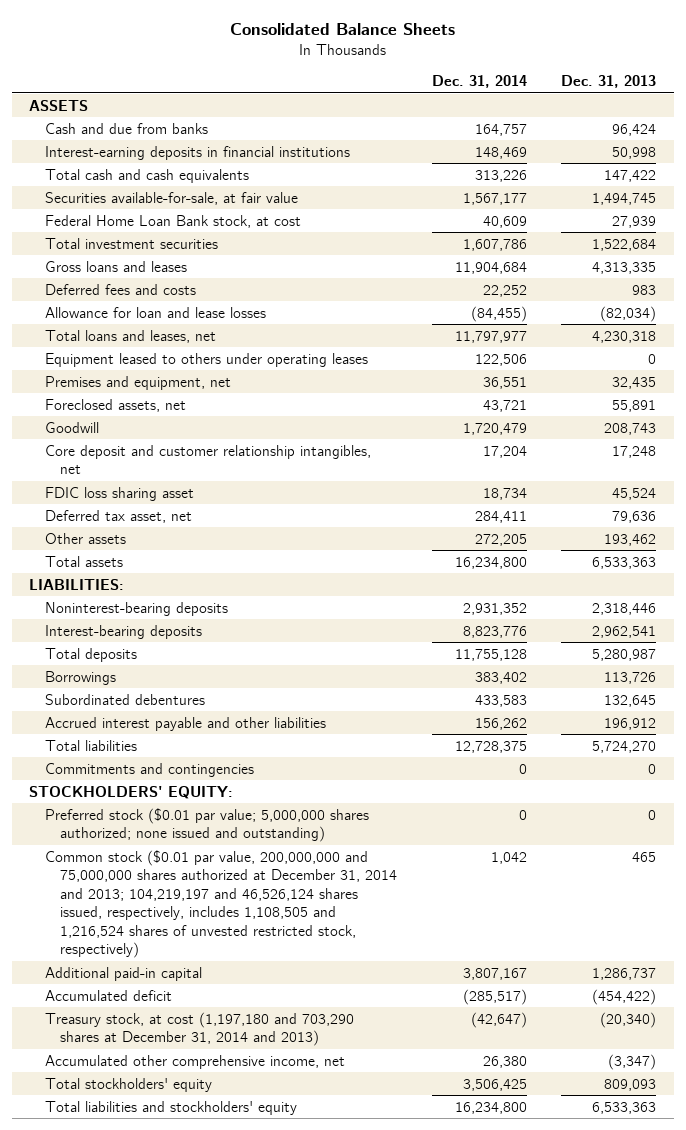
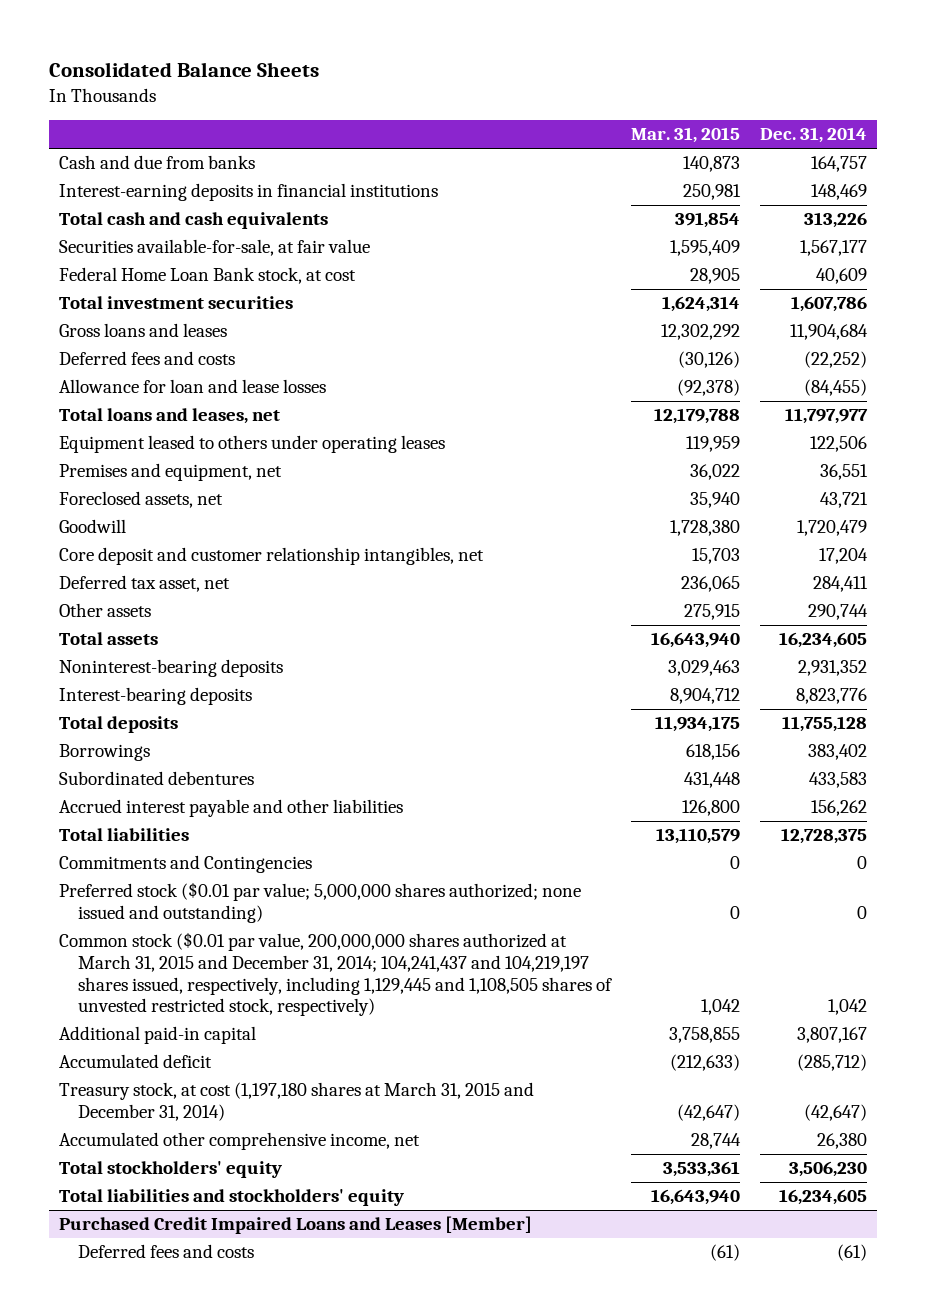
[561,75,657,89] Dec. 31, 2013 -> none
none -> [631,127,741,144] Mar. 31, 2015
[29,99,89,111] ASSETS -> none
[482,284,527,297] 22,252 -> [804,351,868,369] (22,252)
[44,486,194,501] FDIC loss sharing asset -> none
[29,578,125,590] LIABILITIES: -> none
[474,533,527,546] 272,205 -> [808,604,869,621] 290,744
[454,556,527,569] 16,234,800 -> [779,632,868,649] 16,234,605
[29,785,234,799] STOCKHOLDERS' EQUITY: -> none
[44,762,254,777] Commitments and contingencies -> [59,855,313,874] Commitments and Contingencies
[44,849,397,959] Common stock ($0.01 par value, 200,000,000 and 75,000,000 shares authorized at December 31, 2014 and 2013; 104,219,197 and 46,526,124 shares issued, respectively, includes 1,108,505 and 1,216,524 shares of unvested restricted stock, respectively) -> [59,932,612,1017] Common stock ($0.01 par value, 200,000,000 shares authorized at March 31, 2015 and December 31, 2014; 104,241,437 and 104,219,197 shares issued, respectively, including 1,129,445 and 1,108,505 shares of unvested restricted stock, respectively)
[462,988,527,1005] (285,517) -> [797,1054,868,1072] (285,712)
[44,1011,354,1047] Treasury stock, at cost (1,197,180 and 703,290 shares at December 31, 2014 and 2013) -> [59,1082,535,1121] Treasury stock, at cost (1,197,180 shares at March 31, 2015 and December 31, 2014)
[462,1078,527,1091] 3,506,425 -> [789,1161,868,1178] 3,506,230
[454,1101,527,1114] 16,234,800 -> [779,1189,868,1206] 16,234,605
none -> [59,1216,533,1235] Purchased Credit Impaired Loans and Leases [Member]
none -> [77,1244,254,1259] Deferred fees and costs

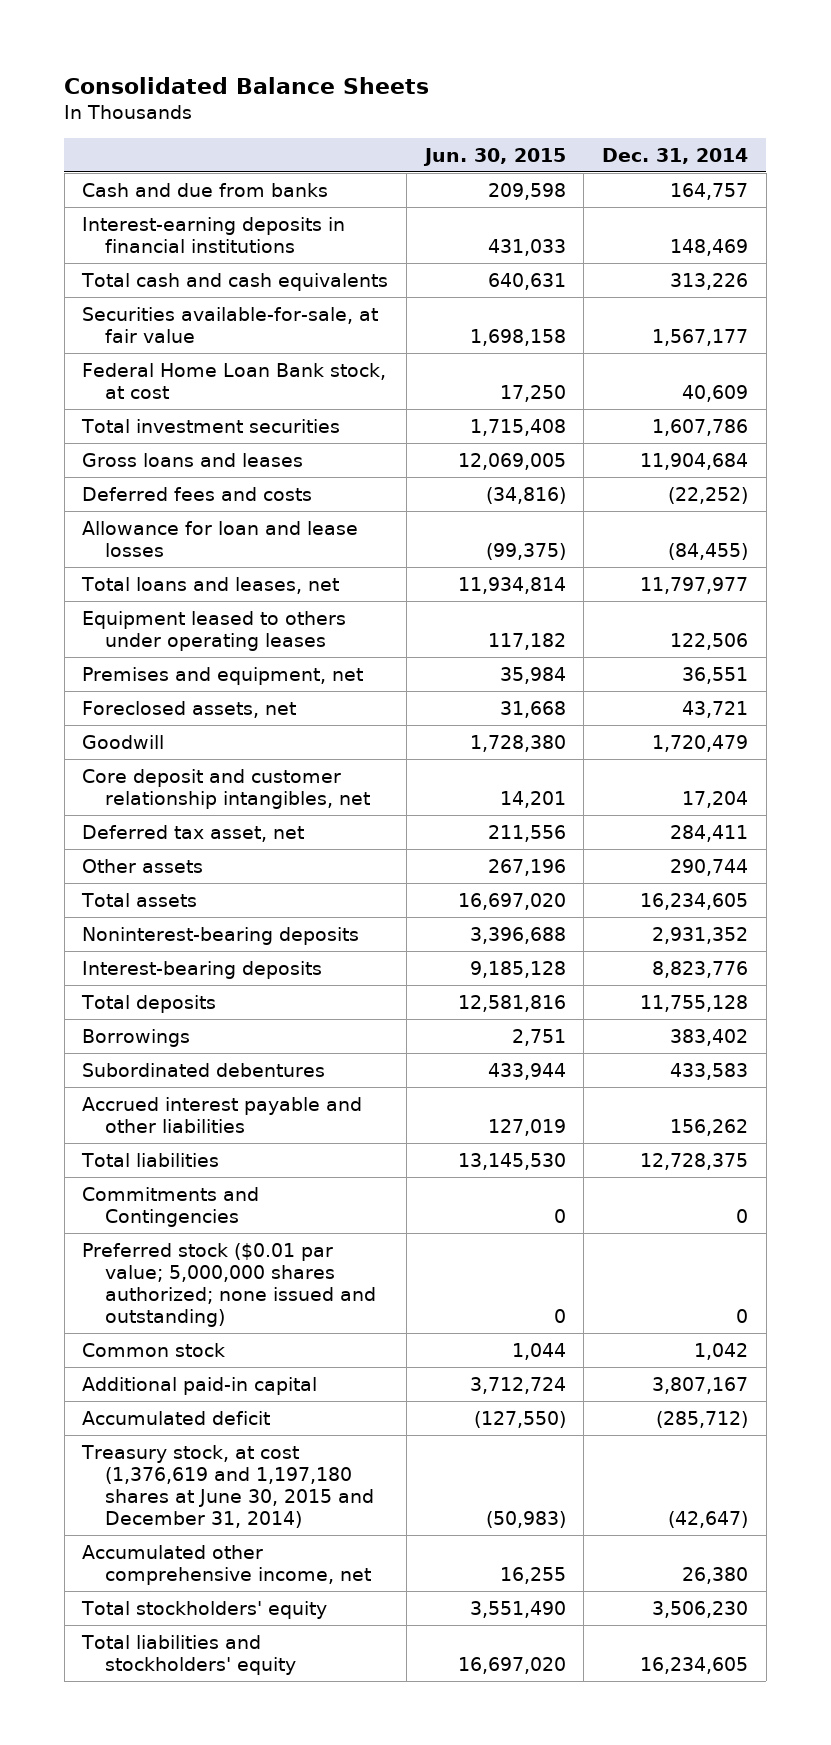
[631,127,741,144] Mar. 31, 2015 -> none
none -> [422,147,566,166] Jun. 30, 2015
[59,932,612,1017] Common stock ($0.01 par value, 200,000,000 shares authorized at March 31, 2015 and December 31, 2014; 104,241,437 and 104,219,197 shares issued, respectively, including 1,129,445 and 1,108,505 shares of unvested restricted stock, respectively) -> [82,1342,226,1357] Common stock
[59,1082,535,1121] Treasury stock, at cost (1,197,180 shares at March 31, 2015 and December 31, 2014) -> [81,1444,374,1528] Treasury stock, at cost (1,376,619 and 1,197,180 shares at June 30, 2015 and December 31, 2014)
[59,1216,533,1235] Purchased Credit Impaired Loans and Leases [Member] -> none
[77,1244,254,1259] Deferred fees and costs -> none

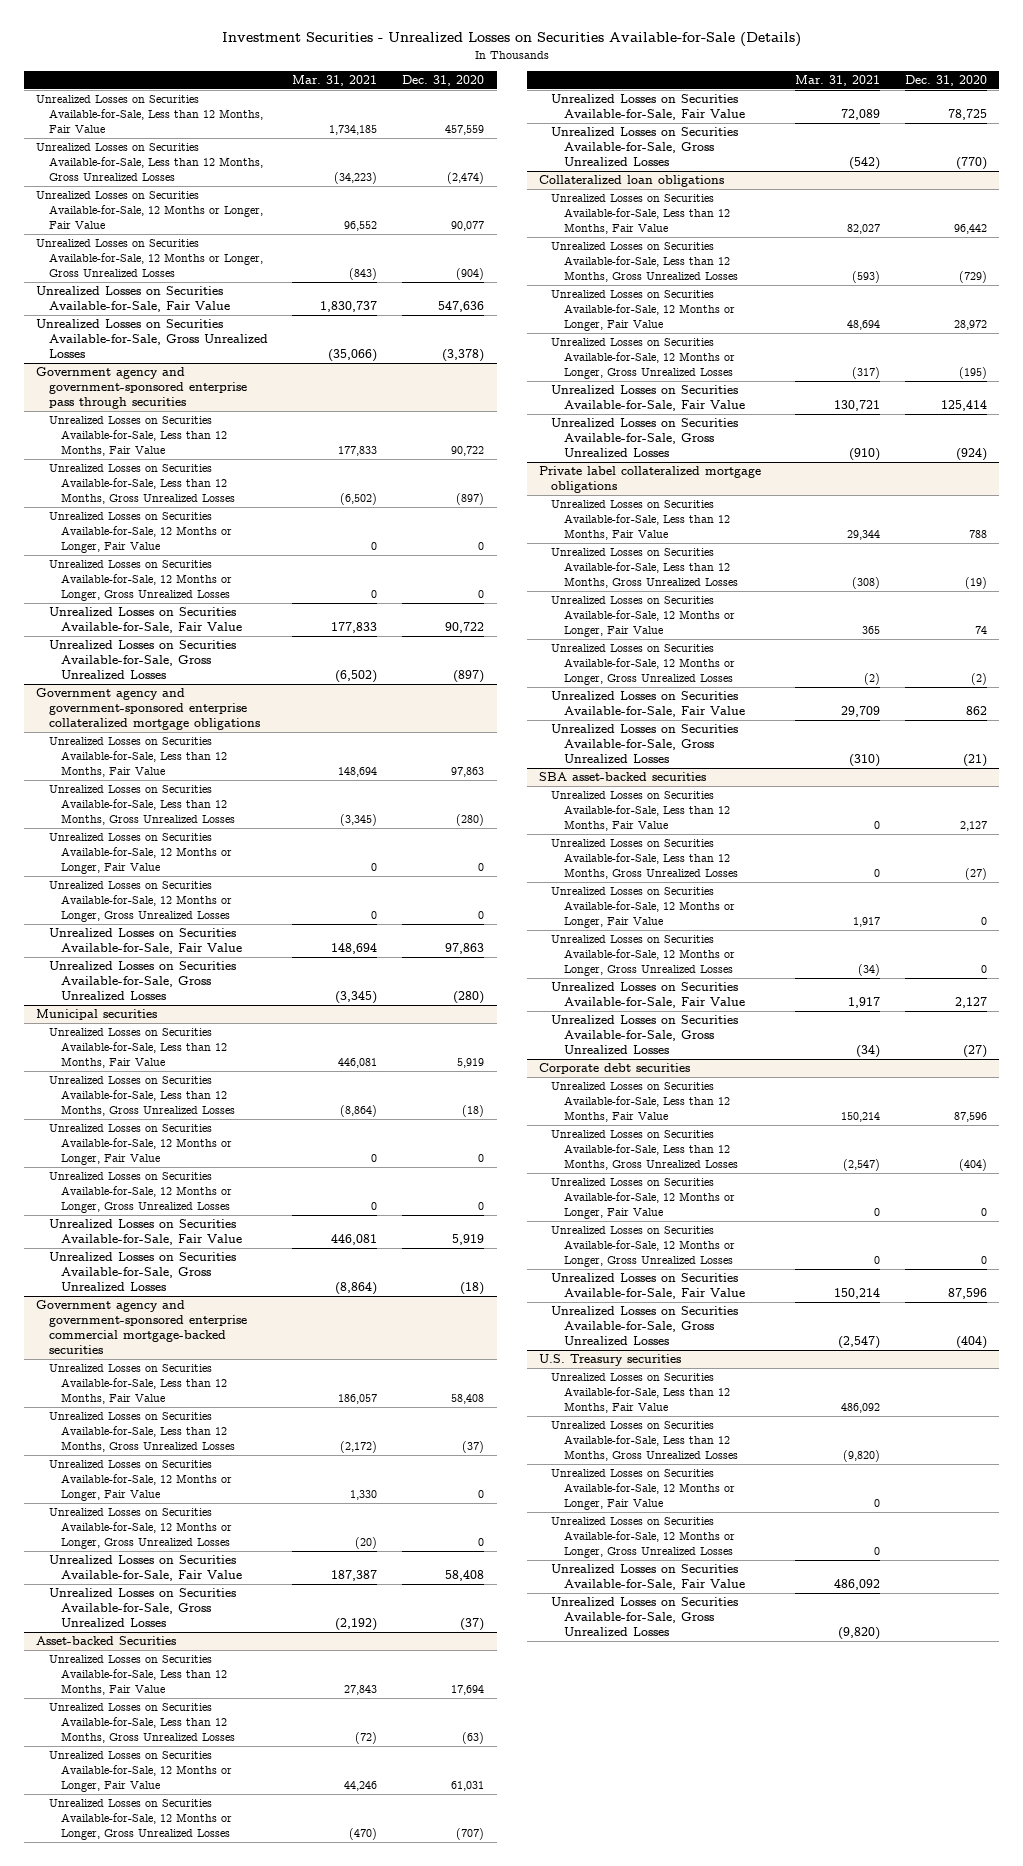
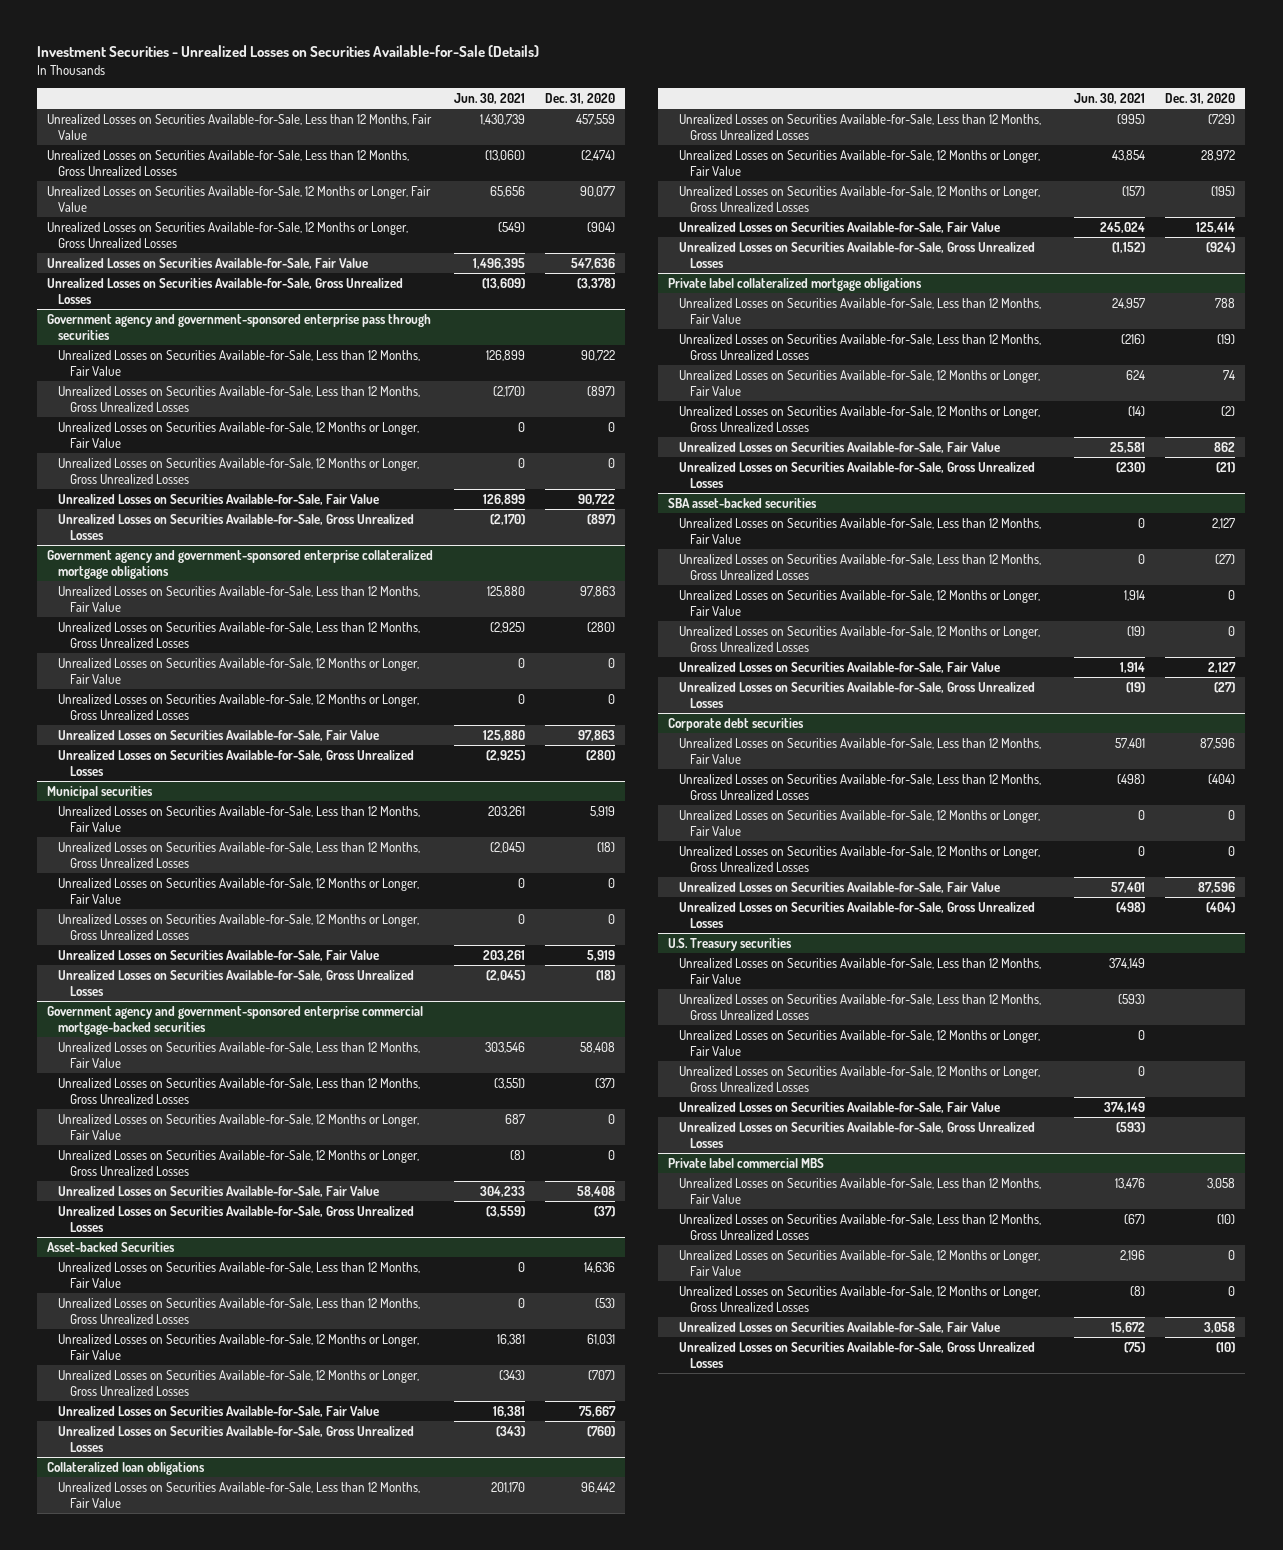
[292,74,378,86] Mar. 31, 2021 -> none
none -> [453,92,525,104] Jun. 30, 2021
[451,1685,485,1696] 17,694 -> [583,1261,615,1273] 14,636
[462,1732,485,1745] (63) -> [594,1297,615,1308] (53)
[947,109,987,121] 78,725 -> [578,1405,616,1417] 75,667
[955,157,987,171] (770) -> [586,1425,615,1437] (760)
none -> [667,1157,824,1168] Private label commercial MBS
none -> [678,1177,1041,1204] Unrealized Losses on Securities Available-for-Sale, Less than 12 Months, Fair Value
none -> [678,1213,1041,1240] Unrealized Losses on Securities Available-for-Sale, Less than 12 Months, Gross Unrealized Losses
none -> [678,1249,1040,1276] Unrealized Losses on Securities Available-for-Sale, 12 Months or Longer, Fair Value
none -> [678,1285,1040,1312] Unrealized Losses on Securities Available-for-Sale, 12 Months or Longer, Gross Unrealized Losses
none -> [678,1321,1000,1333] Unrealized Losses on Securities Available-for-Sale, Fair Value
none -> [678,1341,1035,1368] Unrealized Losses on Securities Available-for-Sale, Gross Unrealized Losses

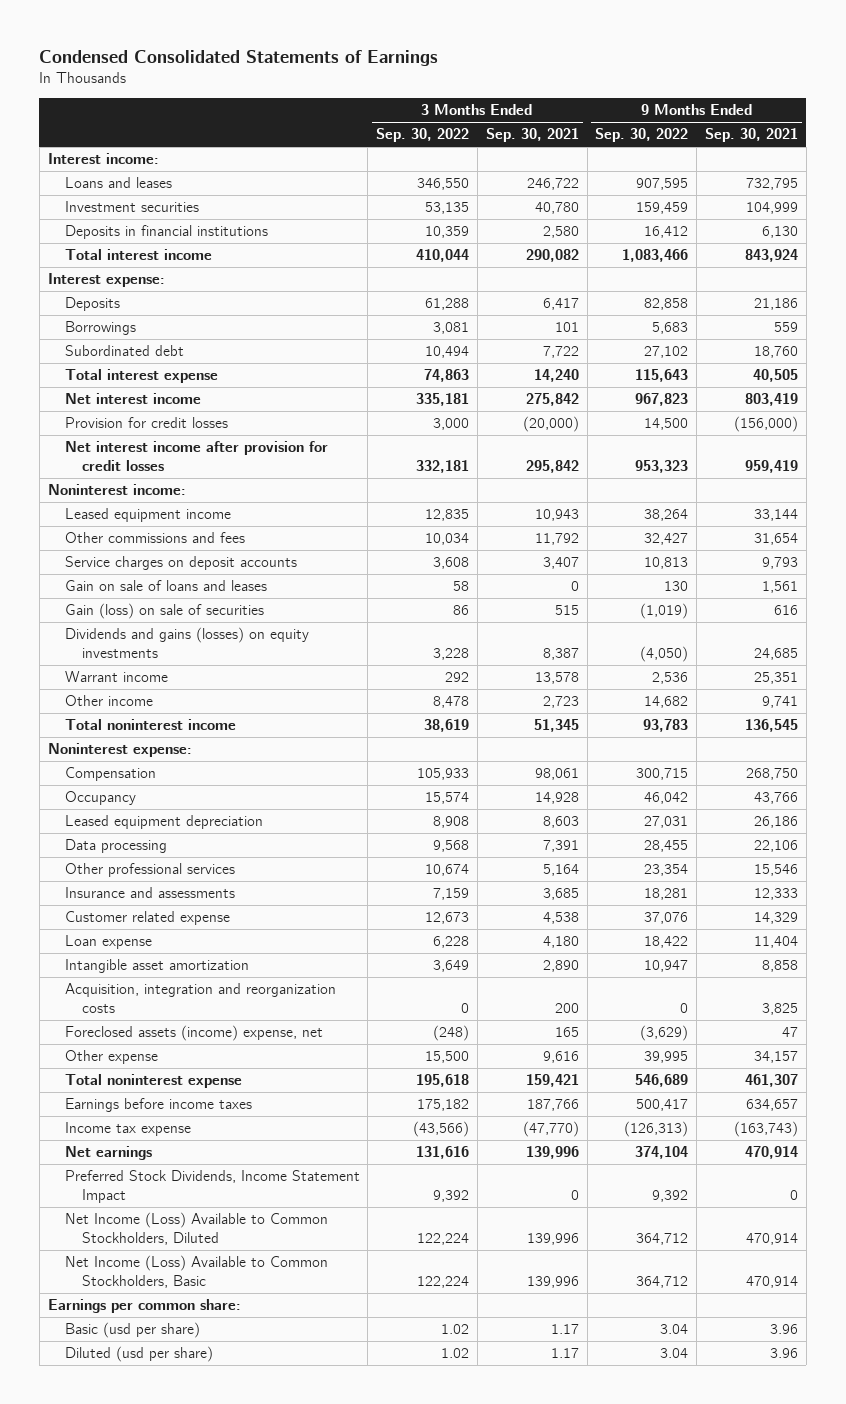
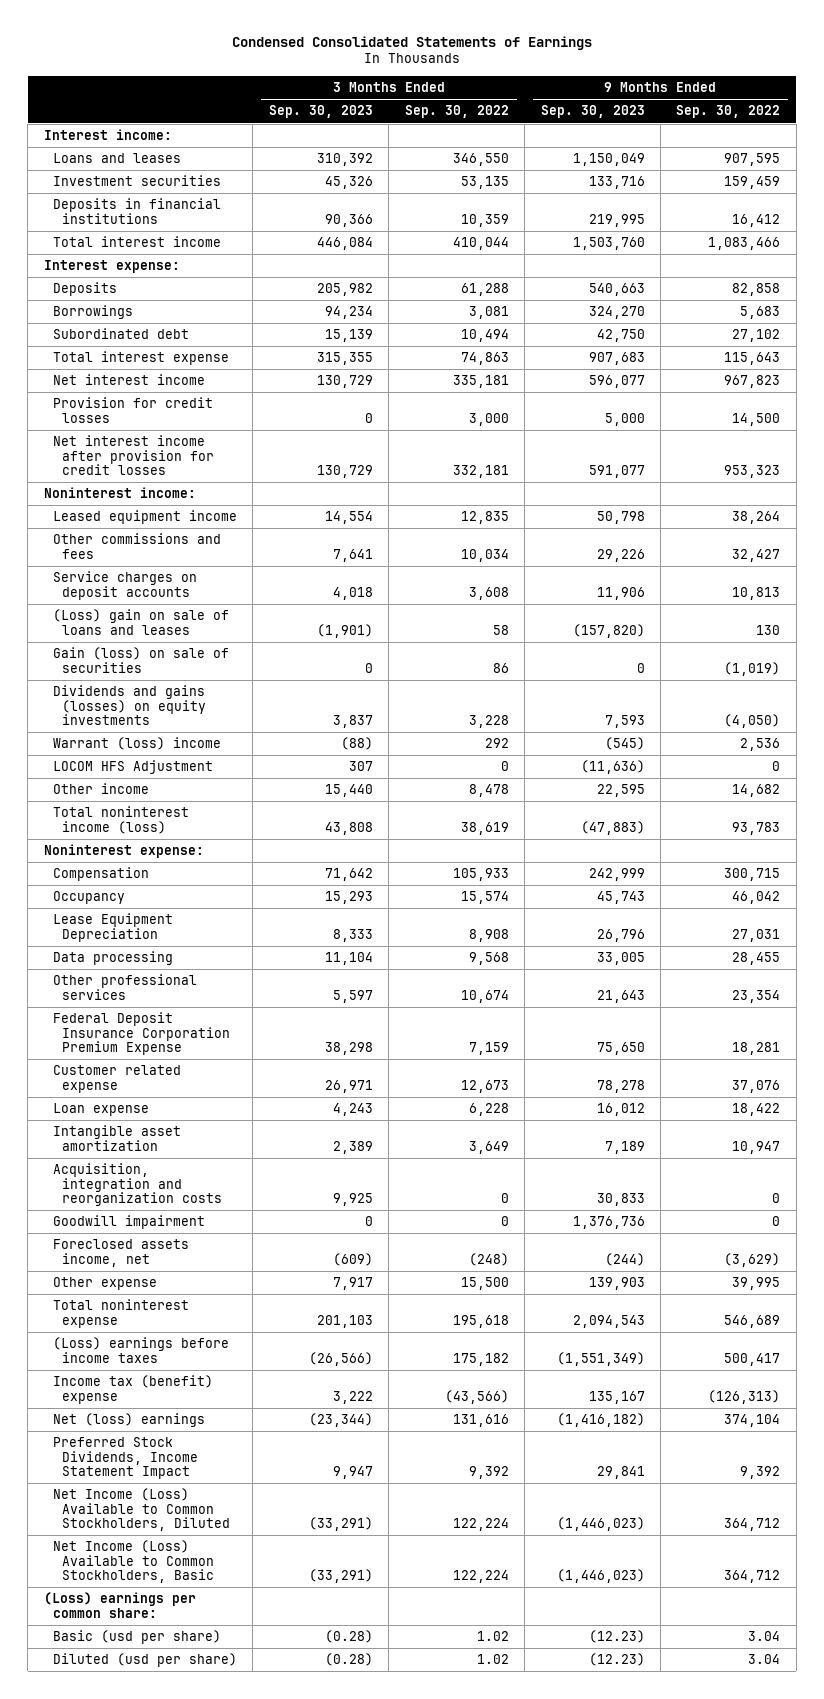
[485,128,579,143] Sep. 30, 2021 -> none
[705,128,799,143] Sep. 30, 2021 -> none
none -> [268,105,373,119] Sep. 30, 2023
none -> [540,105,645,119] Sep. 30, 2023
[64,580,267,592] Gain on sale of loans and leases -> [52,609,229,635] (Loss) gain on sale of loans and leases
[64,671,168,683] Warrant income -> [52,737,221,751] Warrant (loss) income
none -> [52,760,213,775] LOCOM HFS Adjustment
[64,719,236,731] Total noninterest income -> [52,806,189,834] Total noninterest income (loss)
[64,815,263,830] Leased equipment depreciation -> [52,913,173,942] Lease Equipment Depreciation
[64,887,235,899] Insurance and assessments -> [52,1012,231,1055] Federal Deposit Insurance Corporation Premium Expense
none -> [52,1215,205,1230] Goodwill impairment
[64,1025,323,1042] Foreclosed assets (income) expense, net -> [52,1239,189,1267] Foreclosed assets income, net
[64,1098,252,1113] Earnings before income taxes -> [52,1337,229,1363] (Loss) earnings before income taxes
[64,1122,191,1137] Income tax expense -> [52,1375,213,1404] Income tax (benefit) expense
[64,1146,152,1161] Net earnings -> [52,1413,205,1428] Net (loss) earnings
[47,1299,241,1314] Earnings per common share: -> [43,1592,196,1618] (Loss) earnings per common share:

